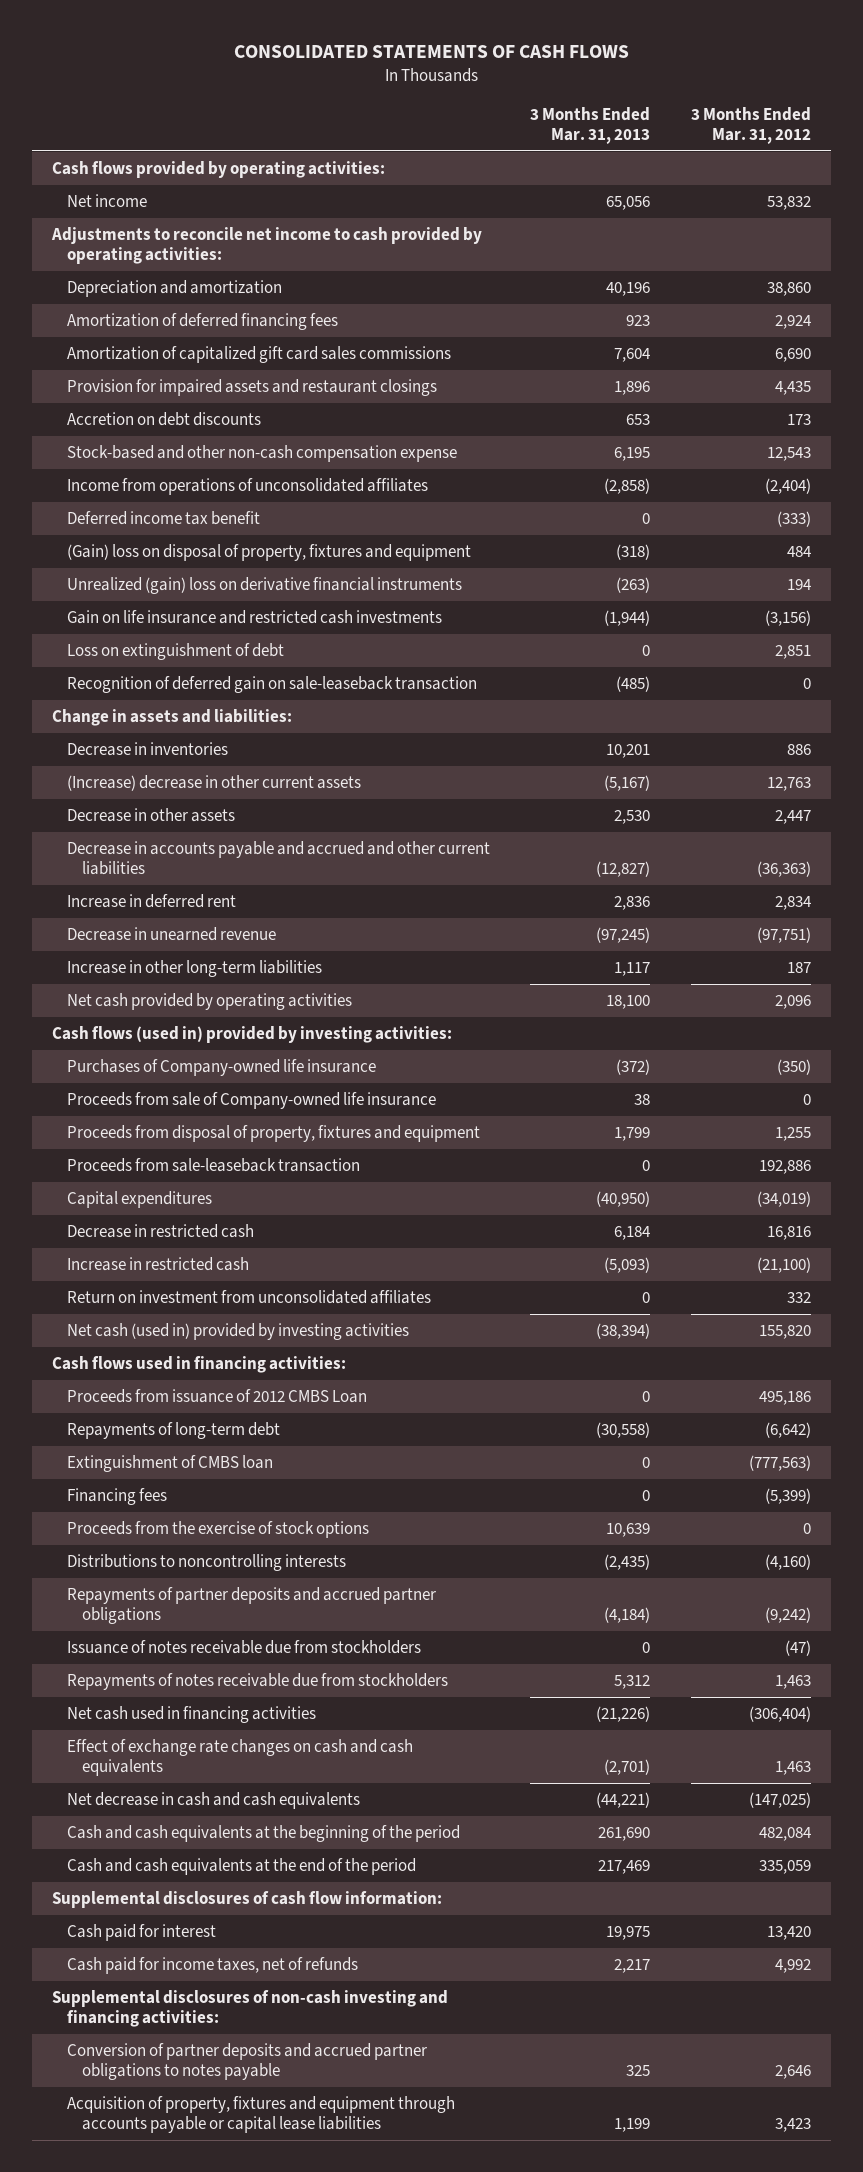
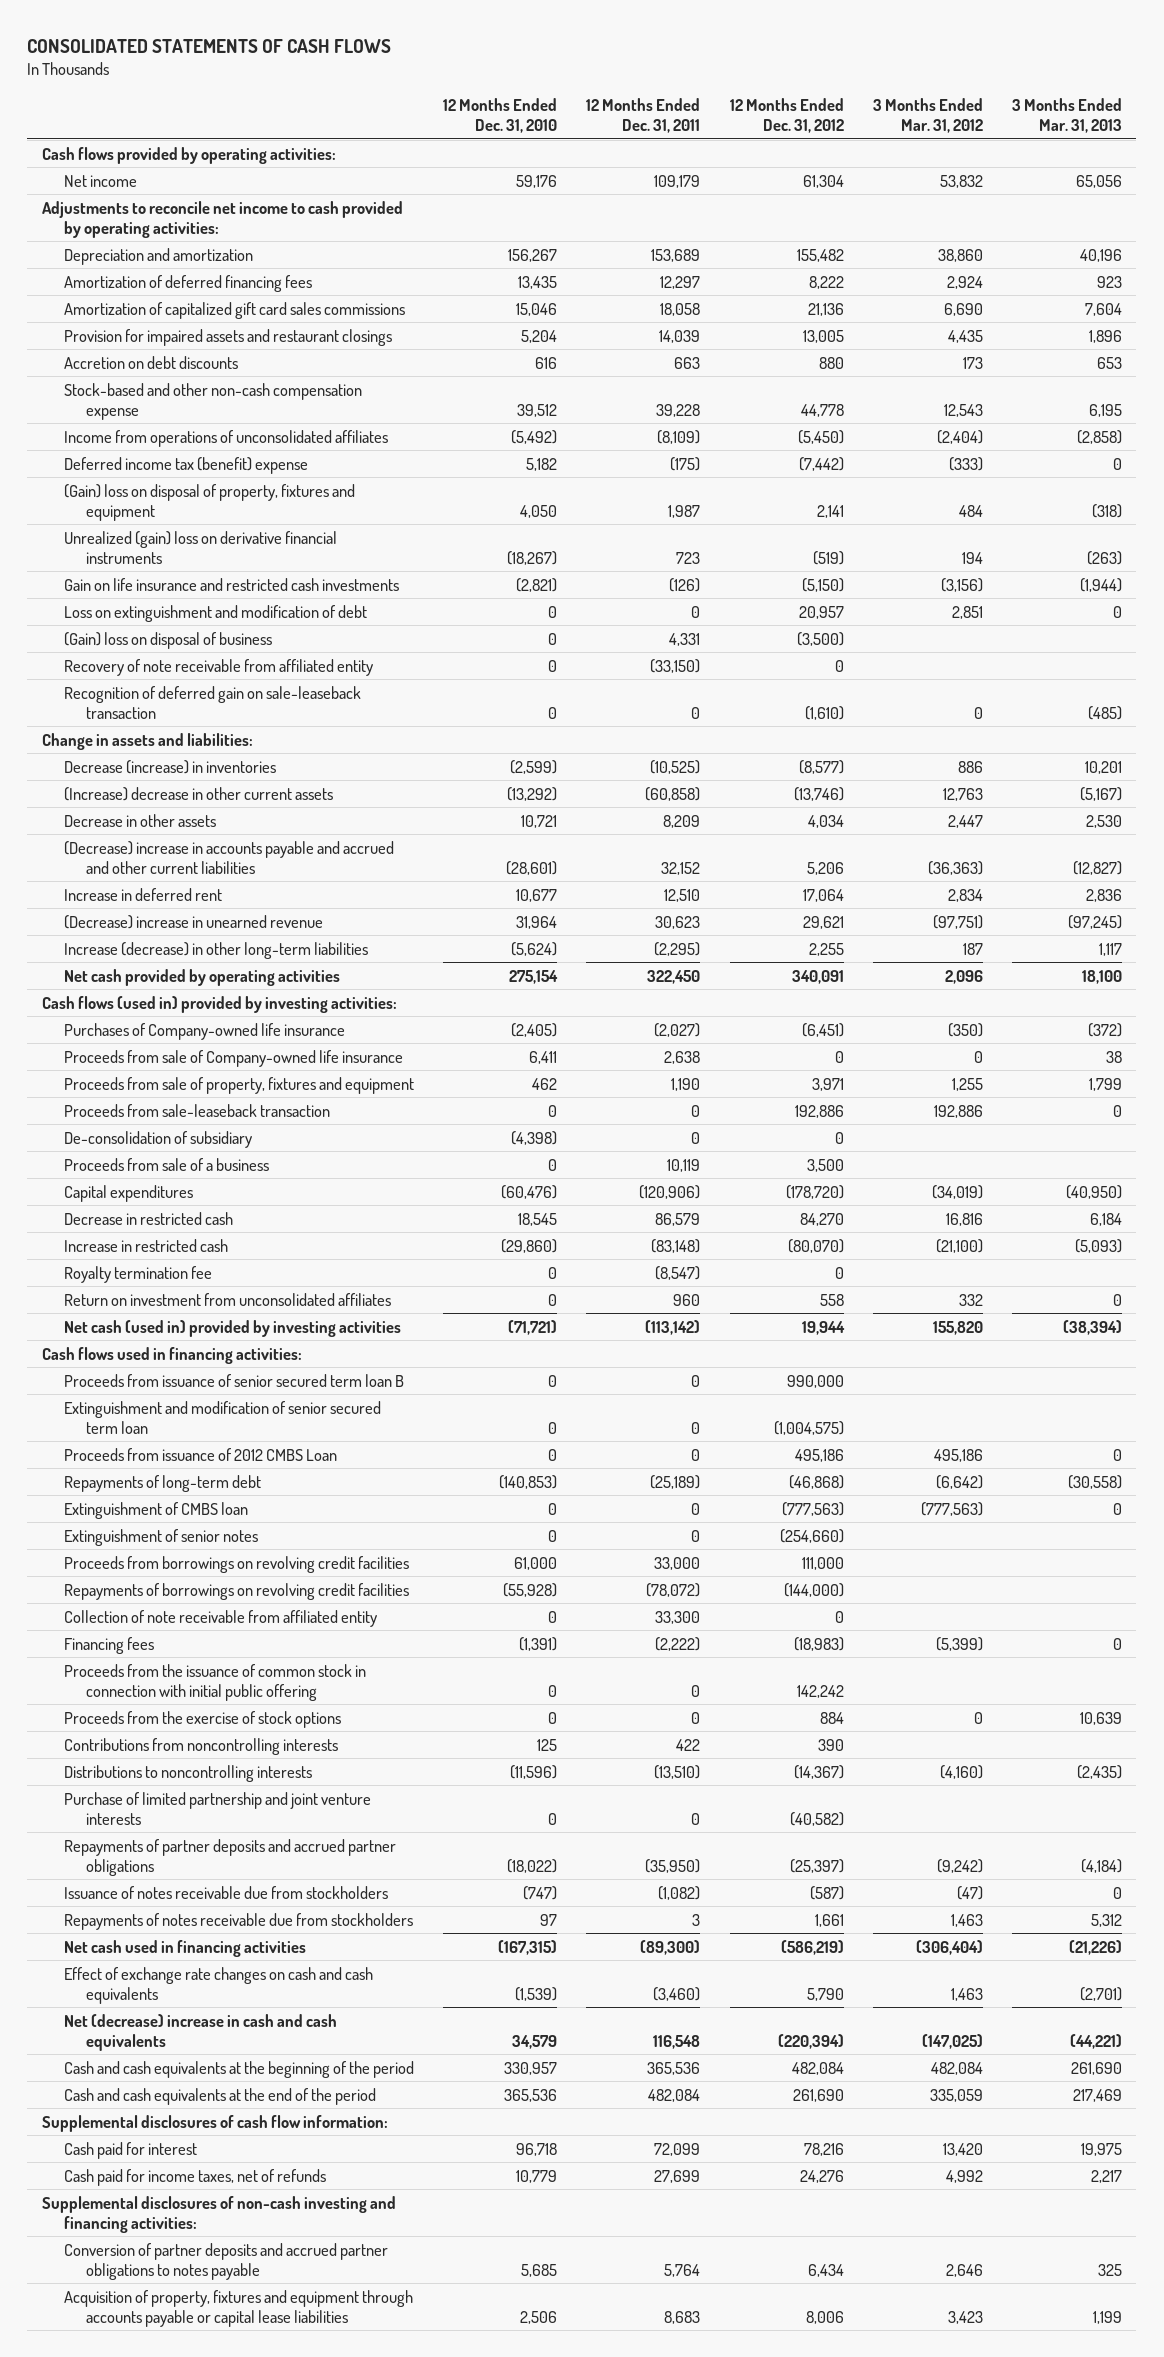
none -> [443,98,558,134] 12 Months Ended Dec. 31, 2010
none -> [586,98,701,134] 12 Months Ended Dec. 31, 2011
none -> [729,98,844,134] 12 Months Ended Dec. 31, 2012
[66,510,260,525] Deferred income tax benefit -> [64,456,309,474] Deferred income tax (benefit) expense
[66,642,284,660] Loss on extinguishment of debt -> [64,604,368,622] Loss on extinguishment and modification of debt
none -> [64,631,273,649] (Gain) loss on disposal of business
none -> [64,658,374,676] Recovery of note receivable from affiliated entity
[66,741,228,756] Decrease in inventories -> [64,759,277,774] Decrease (increase) in inventories
[66,840,490,876] Decrease in accounts payable and accrued and other current liabilities -> [64,840,395,874] (Decrease) increase in accounts payable and accrued and other current liabilities
[66,926,276,941] Decrease in unearned revenue -> [64,914,324,929] (Decrease) increase in unearned revenue
[66,959,322,977] Increase in other long-term liabilities -> [64,941,369,959] Increase (decrease) in other long-term liabilities
[66,1124,480,1142] Proceeds from disposal of property, fixtures and equipment -> [64,1076,415,1094] Proceeds from sale of property, fixtures and equipment
none -> [64,1130,253,1148] De-consolidation of subsidiary
none -> [64,1157,270,1171] Proceeds from sale of a business
none -> [64,1265,213,1283] Royalty termination fee
none -> [64,1373,405,1387] Proceeds from issuance of senior secured term loan B
none -> [64,1400,382,1434] Extinguishment and modification of senior secured term loan
none -> [64,1528,259,1546] Extinguishment of senior notes
none -> [64,1555,410,1573] Proceeds from borrowings on revolving credit facilities
none -> [64,1582,410,1600] Repayments of borrowings on revolving credit facilities
none -> [64,1609,378,1627] Collection of note receivable from affiliated entity
none -> [64,1663,367,1701] Proceeds from the issuance of common stock in connection with initial public offering
none -> [64,1737,339,1755] Contributions from noncontrolling interests
none -> [64,1791,372,1825] Purchase of limited partnership and joint venture interests
[66,1791,360,1809] Net decrease in cash and cash equivalents -> [64,2013,338,2051] Net (decrease) increase in cash and cash equivalents

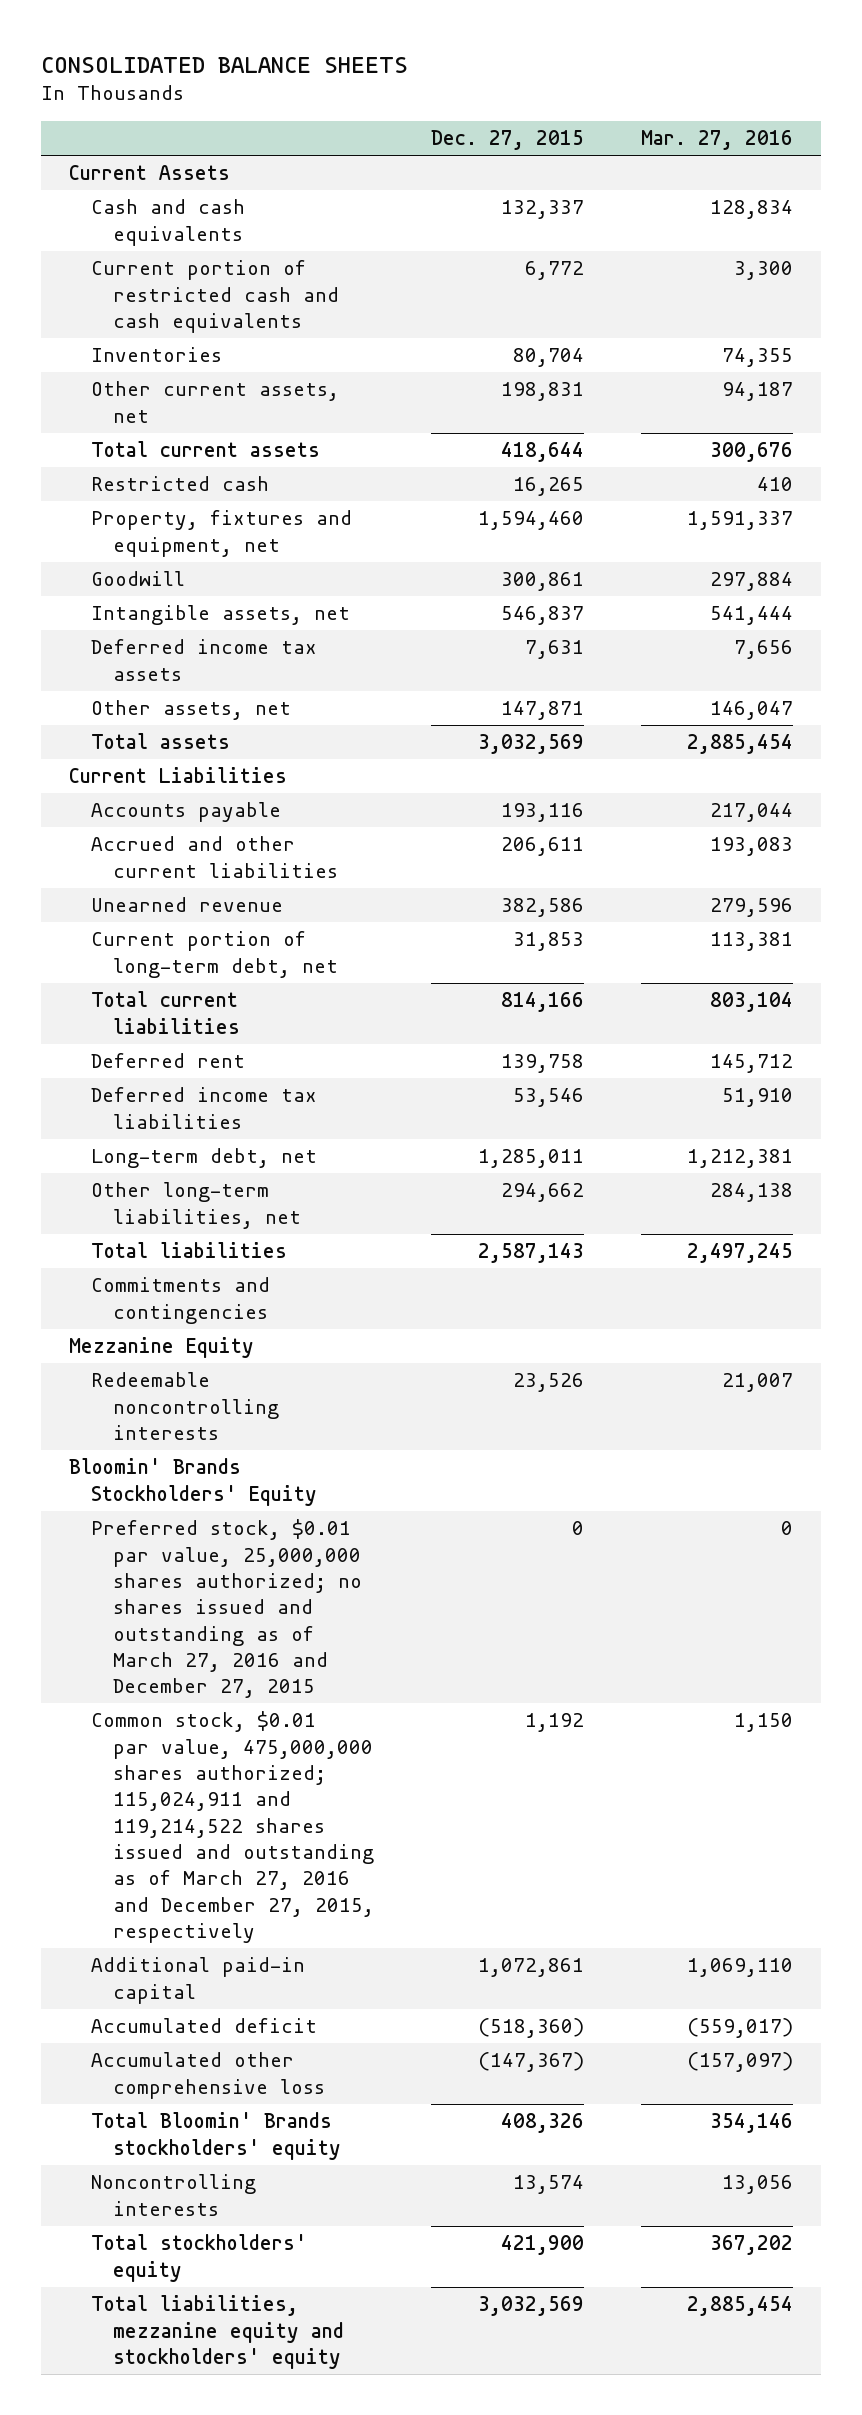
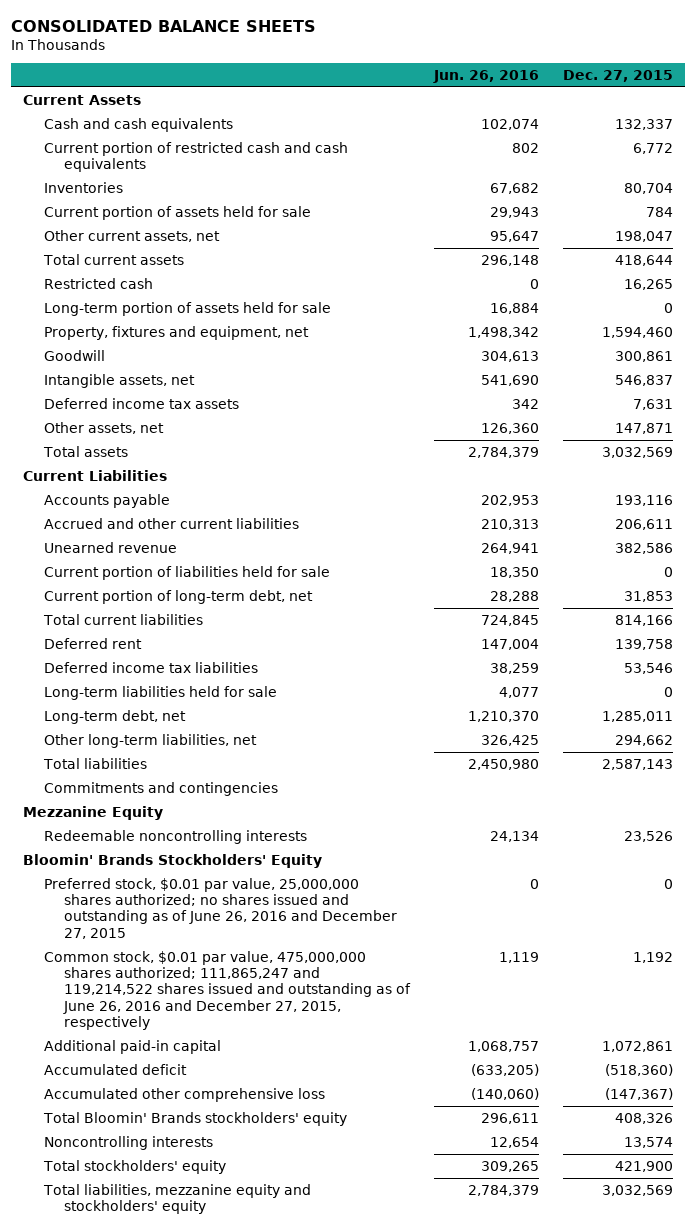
[640,130,793,151] Mar. 27, 2016 -> none
none -> [433,69,540,83] Jun. 26, 2016
none -> [43,205,311,220] Current portion of assets held for sale
[500,382,584,402] 198,831 -> [615,230,674,242] 198,047
none -> [43,301,331,316] Long-term portion of assets held for sale
none -> [43,565,330,580] Current portion of liabilities held for sale
none -> [43,685,277,700] Long-term liabilities held for sale
[91,1519,363,1699] Preferred stock, $0.01 par value, 25,000,000 shares authorized; no shares issued and outstanding as of March 27, 2016 and December 27, 2015 -> [43,877,398,939] Preferred stock, $0.01 par value, 25,000,000 shares authorized; no shares issued and outstanding as of June 26, 2016 and December 27, 2015
[91,1711,375,1944] Common stock, $0.01 par value, 475,000,000 shares authorized; 115,024,911 and 119,214,522 shares issued and outstanding as of March 27, 2016 and December 27, 2015, respectively -> [43,950,412,1030] Common stock, $0.01 par value, 475,000,000 shares authorized; 111,865,247 and 119,214,522 shares issued and outstanding as of June 26, 2016 and December 27, 2015, respectively

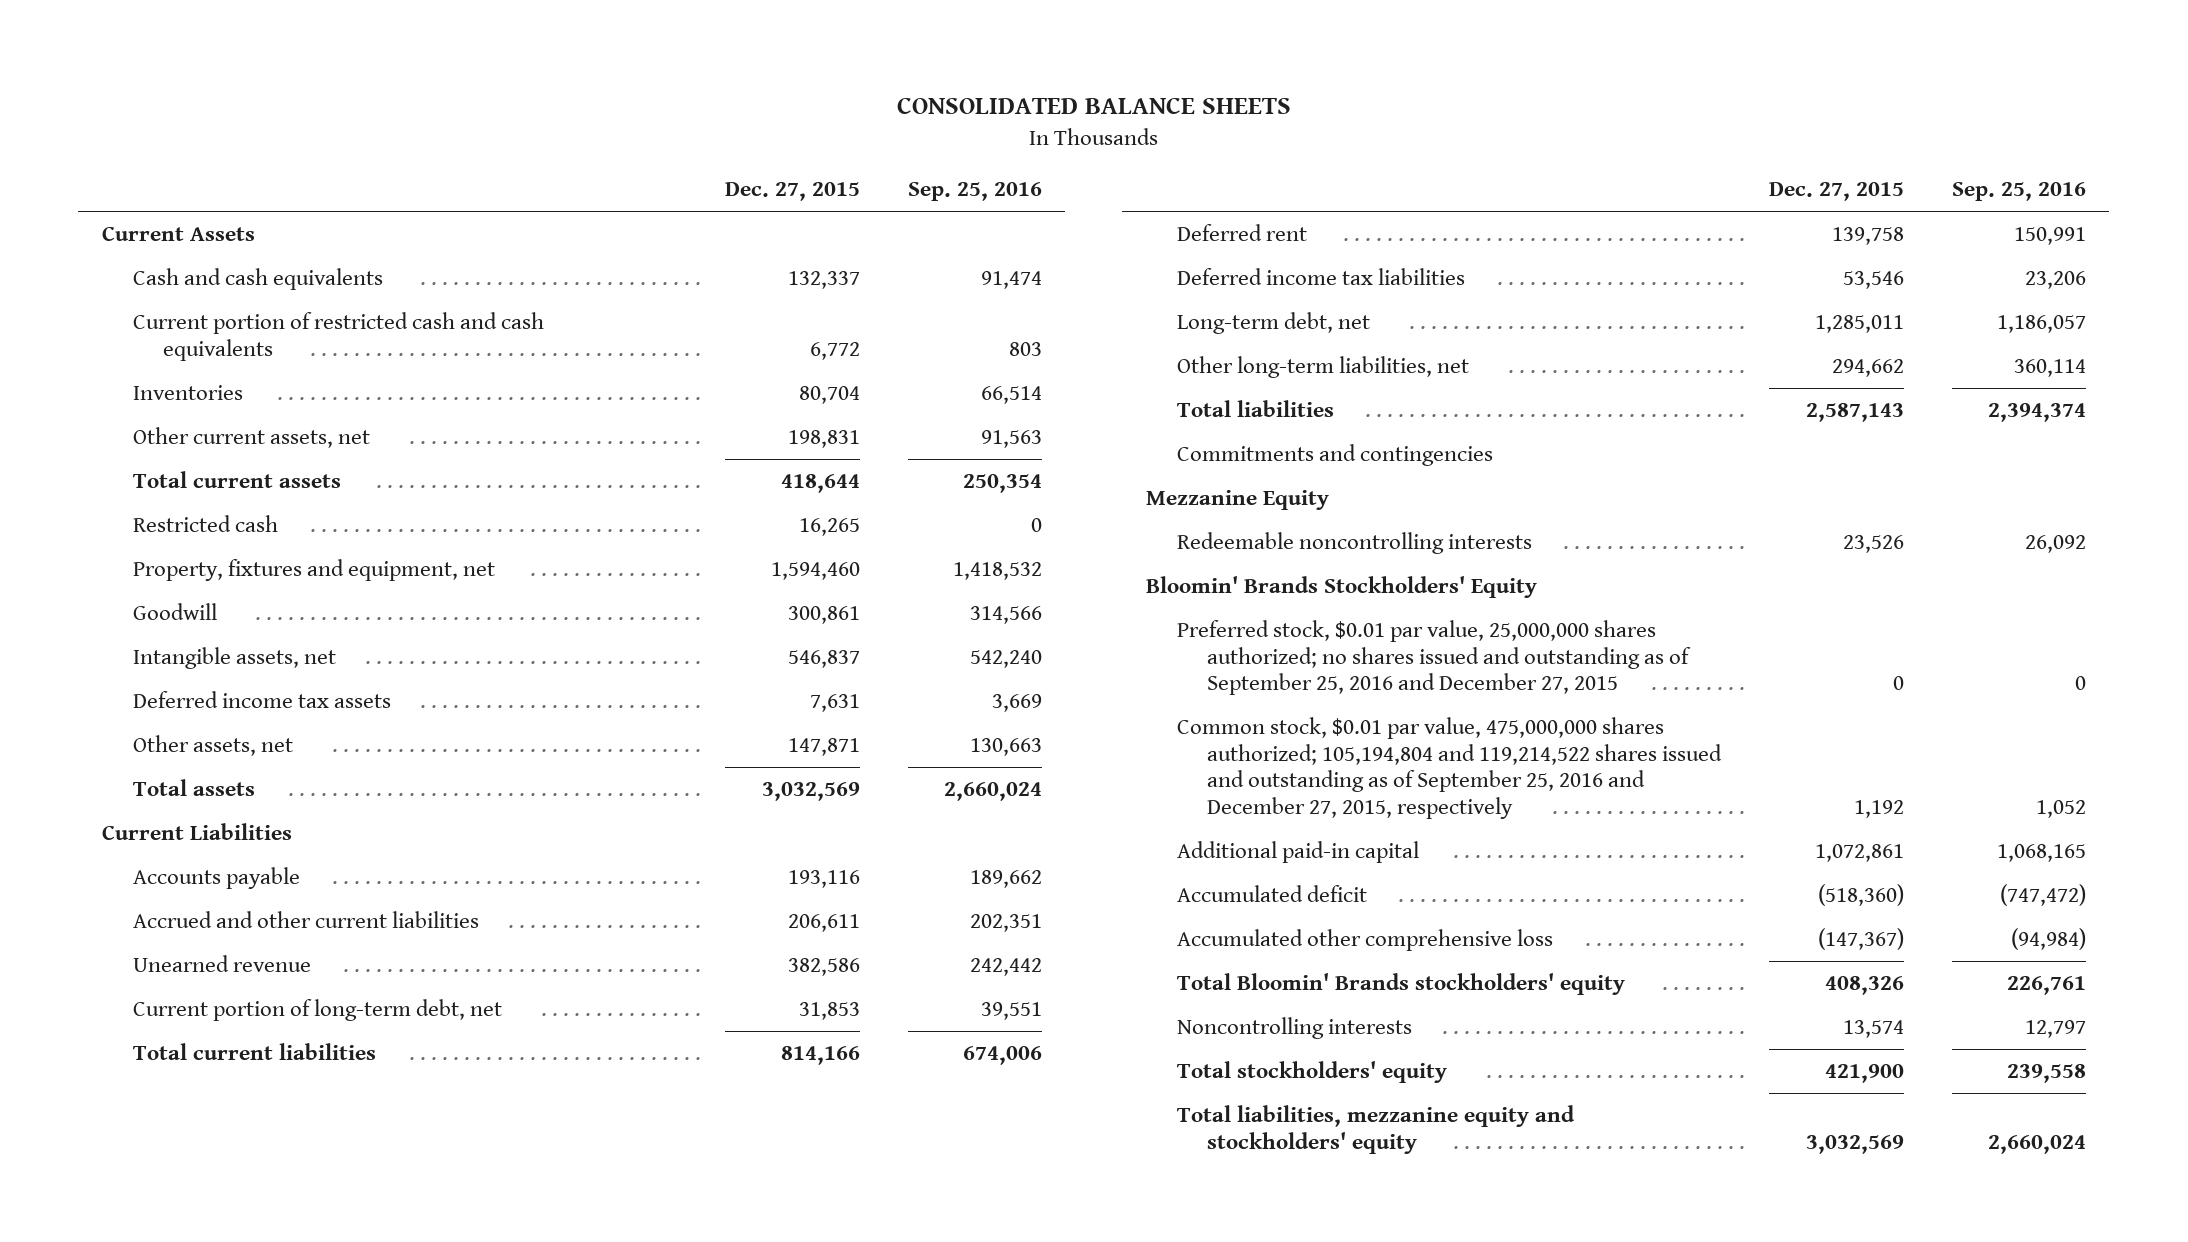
[433,69,540,83] Jun. 26, 2016 -> none
none -> [907,182,1042,202] Sep. 25, 2016
[43,205,311,220] Current portion of assets held for sale -> none
[615,230,674,242] 198,047 -> [787,430,860,449] 198,831
[43,301,331,316] Long-term portion of assets held for sale -> none
[43,565,330,580] Current portion of liabilities held for sale -> none
[43,685,277,700] Long-term liabilities held for sale -> none
[43,877,398,939] Preferred stock, $0.01 par value, 25,000,000 shares authorized; no shares issued and outstanding as of June 26, 2016 and December 27, 2015 -> [1176,620,1691,696] Preferred stock, $0.01 par value, 25,000,000 shares authorized; no shares issued and outstanding as of September 25, 2016 and December 27, 2015
[43,950,412,1030] Common stock, $0.01 par value, 475,000,000 shares authorized; 111,865,247 and 119,214,522 shares issued and outstanding as of June 26, 2016 and December 27, 2015, respectively -> [1176,717,1722,820] Common stock, $0.01 par value, 475,000,000 shares authorized; 105,194,804 and 119,214,522 shares issued and outstanding as of September 25, 2016 and December 27, 2015, respectively

